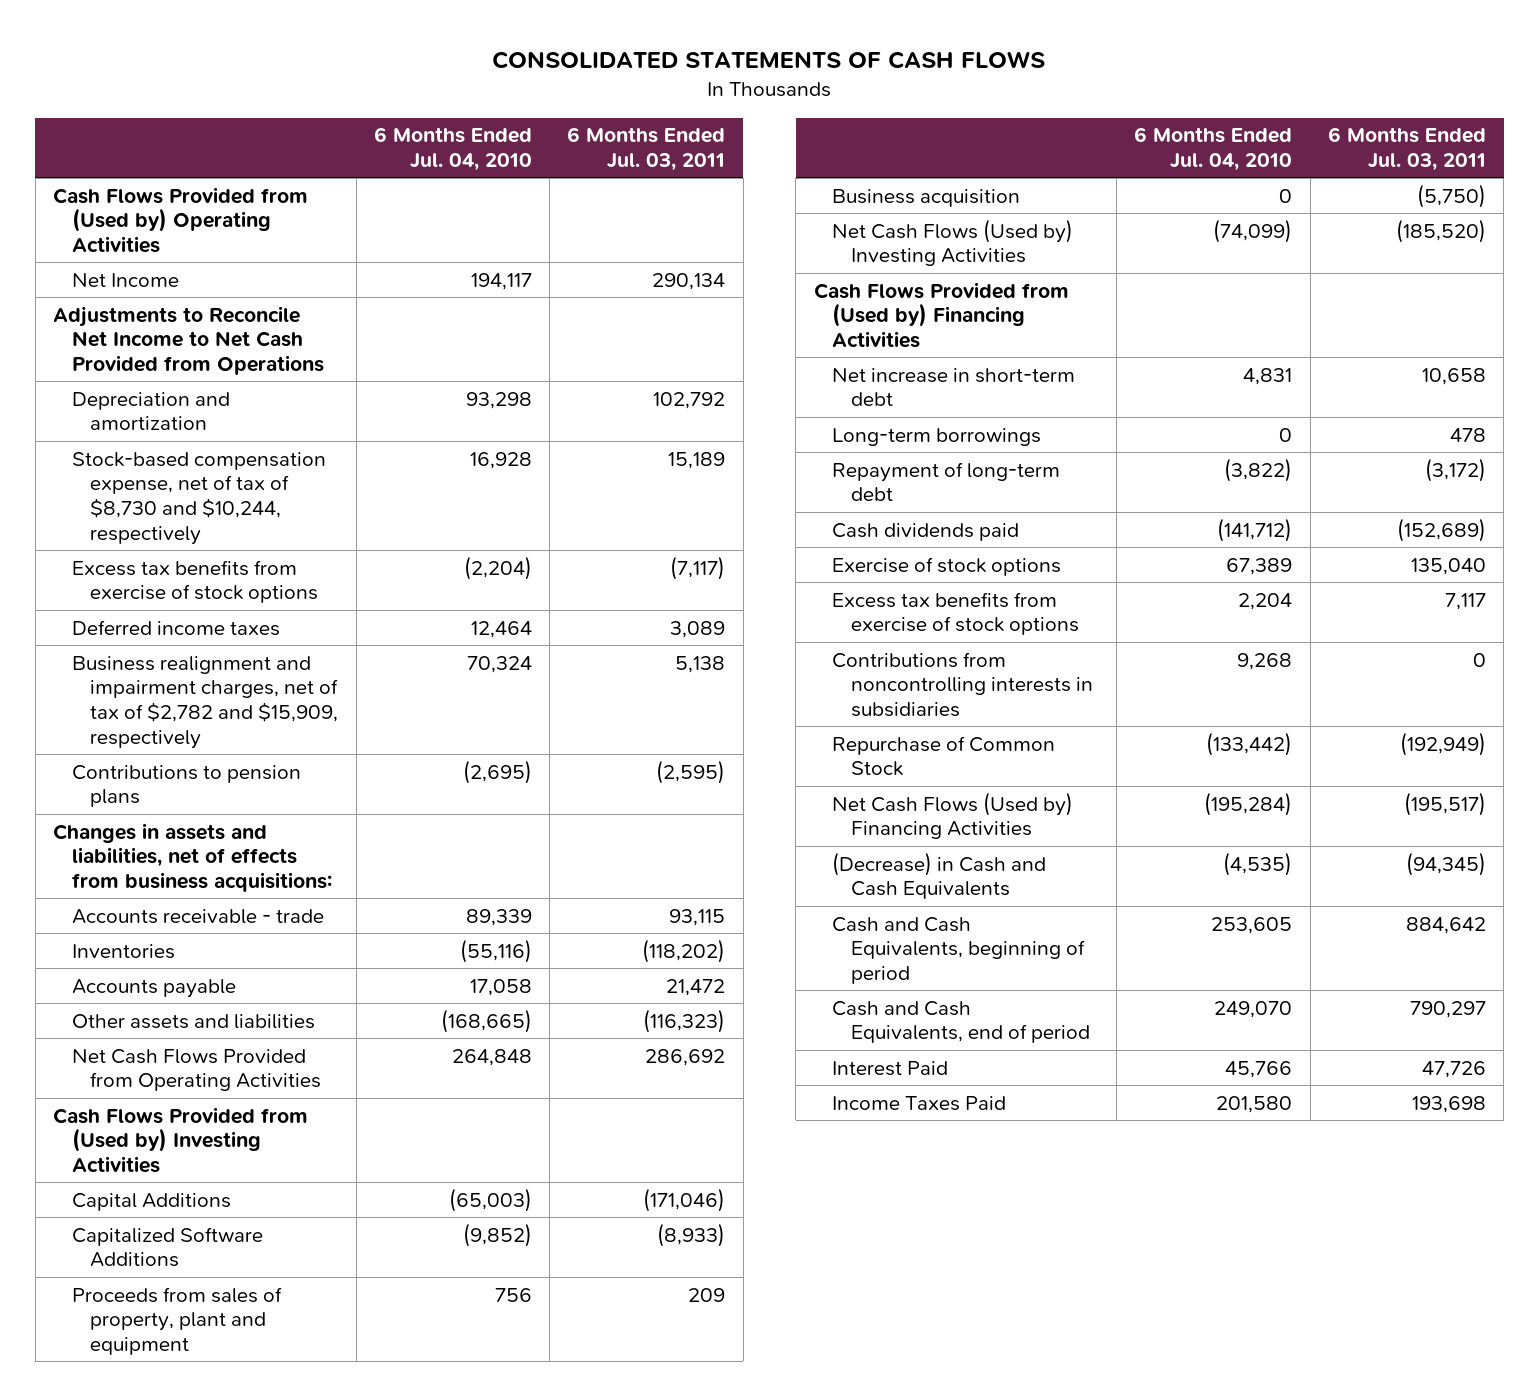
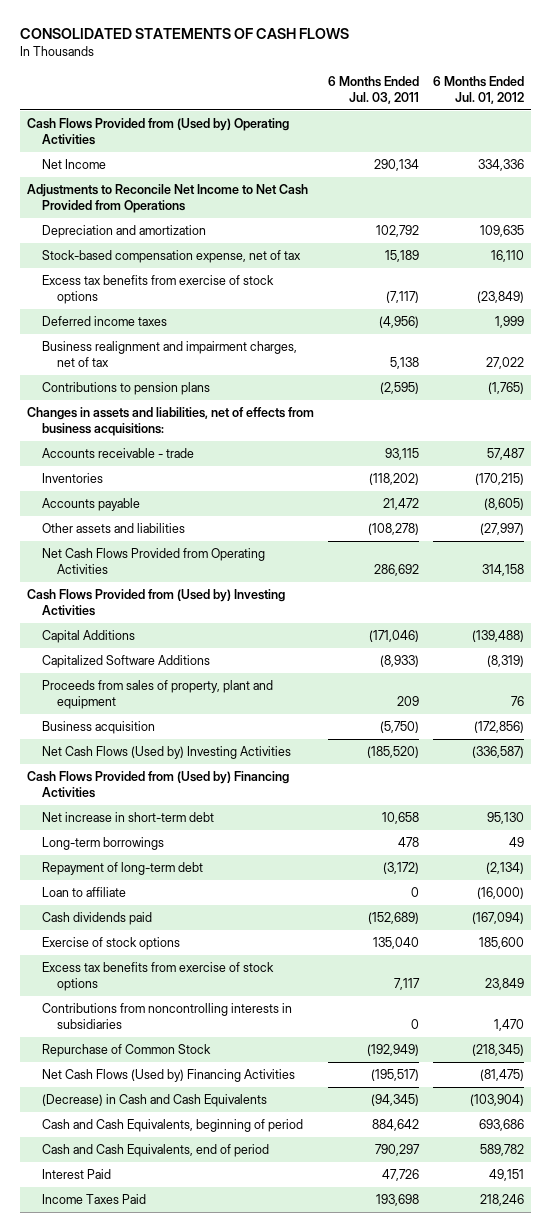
[373,127,532,171] 6 Months Ended Jul. 04, 2010 -> none
none -> [432,75,524,105] 6 Months Ended Jul. 01, 2012
[71,451,326,545] Stock-based compensation expense, net of tax of $8,730 and $10,244, respectively -> [41,249,301,263] Stock-based compensation expense, net of tax
[670,620,726,638] 3,089 -> [378,315,419,328] (4,956)
[71,655,339,749] Business realignment and impairment charges, net of tax of $2,782 and $15,909, respectively -> [41,340,297,368] Business realignment and impairment charges, net of tax
[643,1008,726,1033] (116,323) -> [367,522,419,535] (108,278)
none -> [41,886,126,897] Loan to affiliate

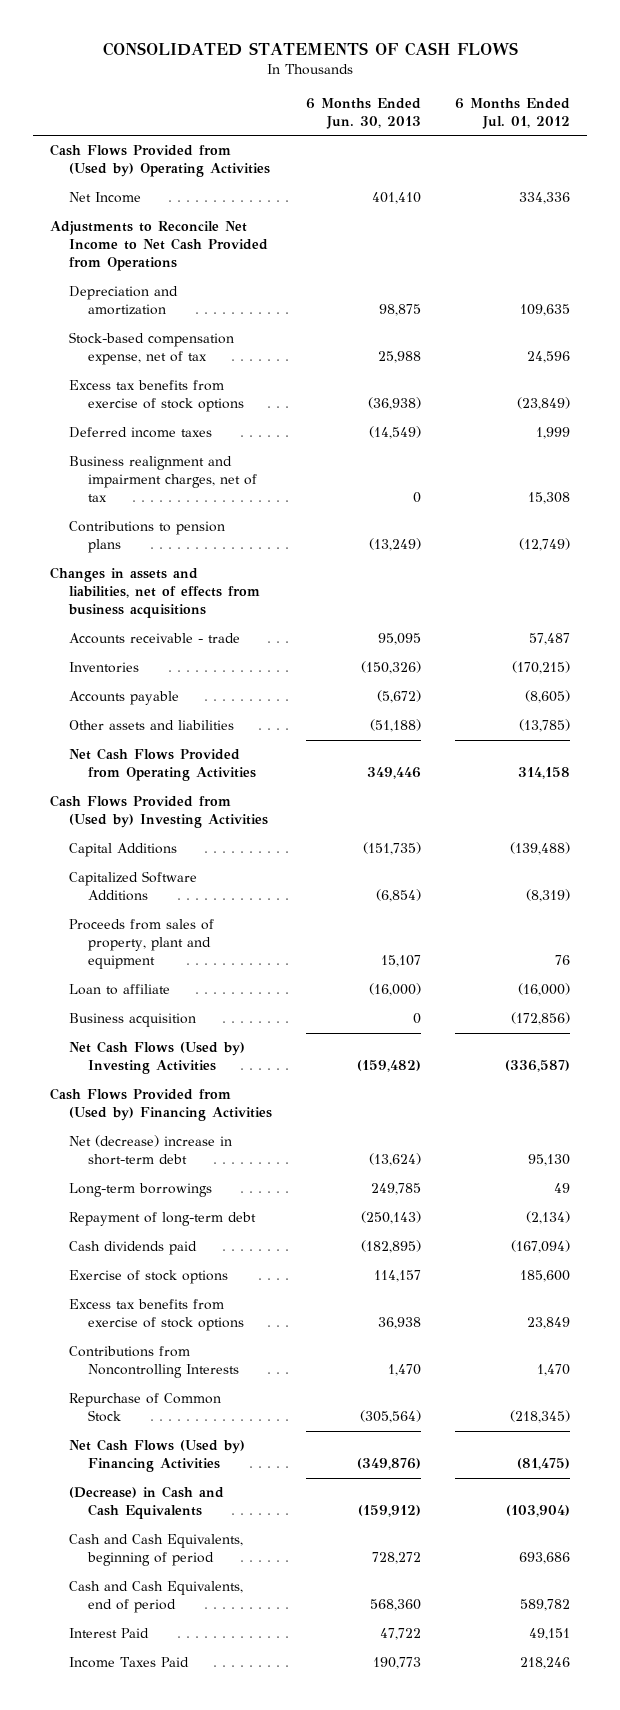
[327,75,419,105] 6 Months Ended Jul. 03, 2011 -> none
none -> [305,97,421,129] 6 Months Ended Jun. 30, 2013
[490,249,524,262] 16,110 -> [527,351,571,364] 24,596
[485,357,524,370] 27,022 -> [528,492,571,505] 15,308
[487,381,524,394] (1,765) -> [519,538,571,552] (12,749)
[26,406,314,437] Changes in assets and liabilities, net of effects from business acquisitions: -> [49,567,260,619] Changes in assets and liabilities, net of effects from business acquisitions
[479,522,524,535] (27,997) -> [519,719,571,733] (13,785)
[41,886,126,897] Loan to affiliate -> [68,984,170,996] Loan to affiliate
[41,811,214,822] Net increase in short-term debt -> [68,1135,232,1166] Net (decrease) increase in short-term debt
[41,1002,292,1030] Contributions from noncontrolling interests in subsidiaries -> [68,1346,240,1379] Contributions from Noncontrolling Interests

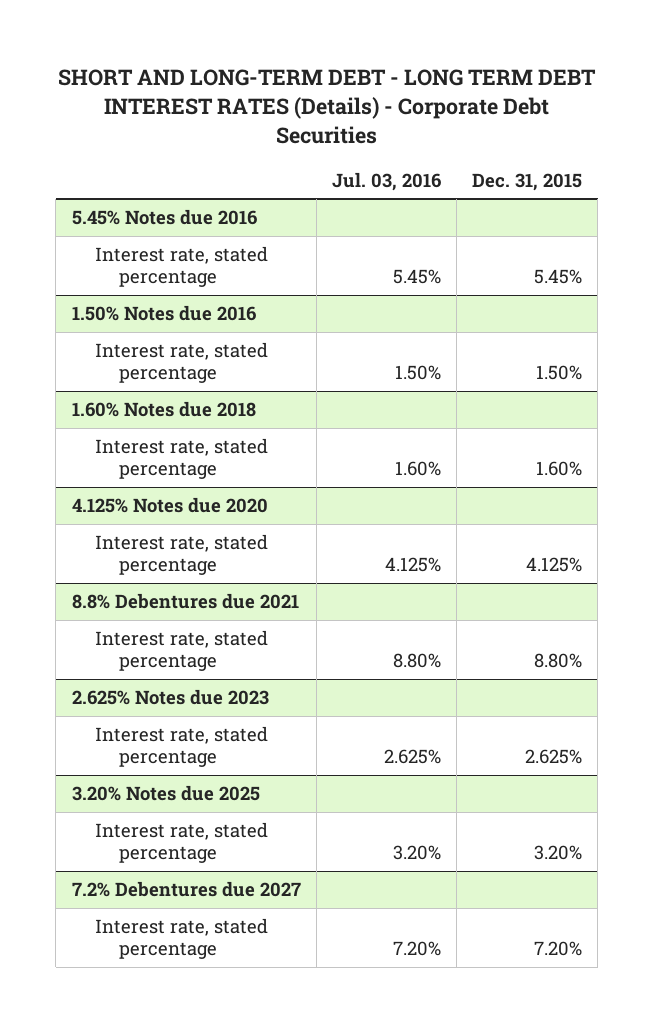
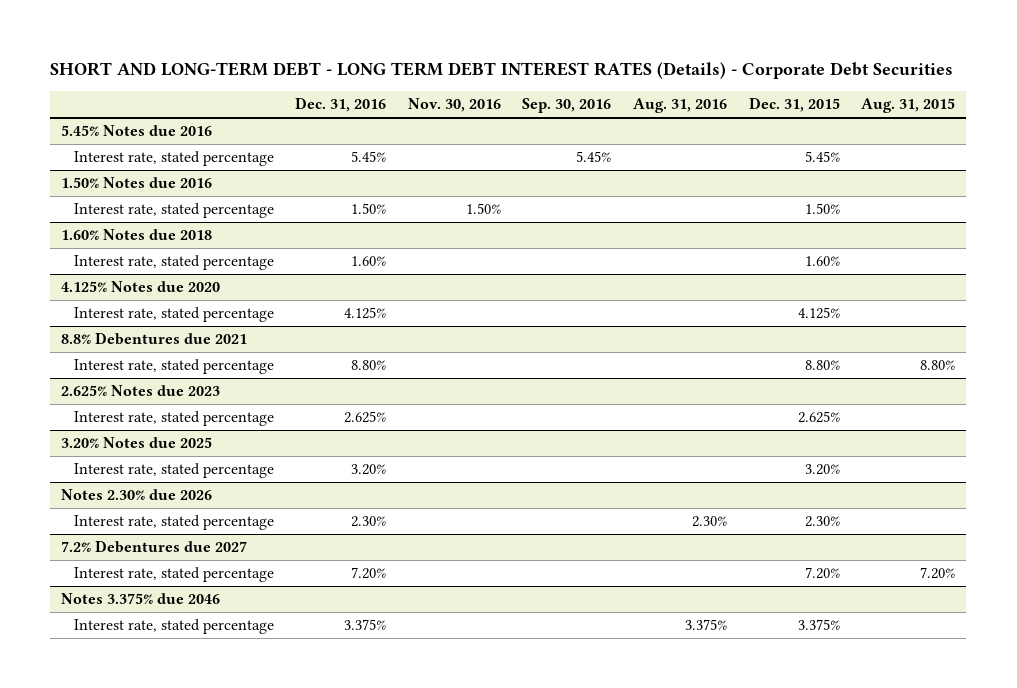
[331,171,441,191] Jul. 03, 2016 -> none
none -> [295,97,387,113] Dec. 31, 2016
none -> [407,98,501,113] Nov. 30, 2016
none -> [522,98,612,114] Sep. 30, 2016
none -> [633,98,728,114] Aug. 31, 2016
none -> [861,98,956,114] Aug. 31, 2015
none -> [61,489,213,501] Notes 2.30% due 2026
none -> [73,515,274,531] Interest rate, stated percentage
none -> [61,593,221,605] Notes 3.375% due 2046
none -> [73,619,274,635] Interest rate, stated percentage

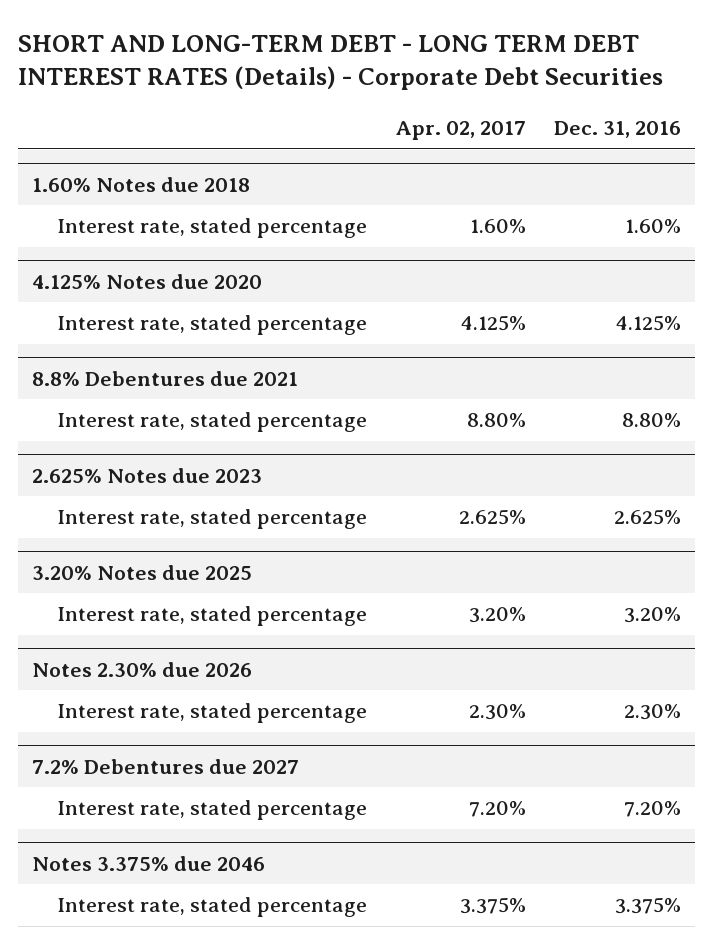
[407,98,501,113] Nov. 30, 2016 -> none
[522,98,612,114] Sep. 30, 2016 -> none
[633,98,728,114] Aug. 31, 2016 -> none
[748,97,840,113] Dec. 31, 2015 -> none
[861,98,956,114] Aug. 31, 2015 -> none
none -> [395,121,526,141] Apr. 02, 2017
[61,125,213,137] 5.45% Notes due 2016 -> none
[73,151,274,167] Interest rate, stated percentage -> none
[61,177,213,189] 1.50% Notes due 2016 -> none
[73,203,274,219] Interest rate, stated percentage -> none

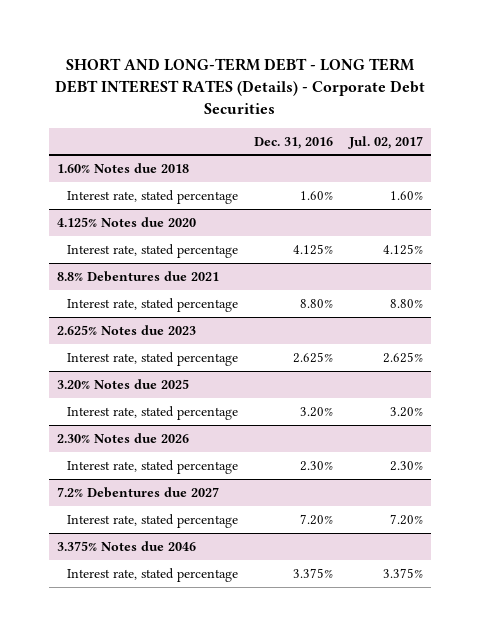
[395,121,526,141] Apr. 02, 2017 -> none
none -> [347,135,423,149] Jul. 02, 2017
[31,661,252,677] Notes 2.30% due 2026 -> [56,432,189,443] 2.30% Notes due 2026
[31,855,265,871] Notes 3.375% due 2046 -> [56,540,196,551] 3.375% Notes due 2046

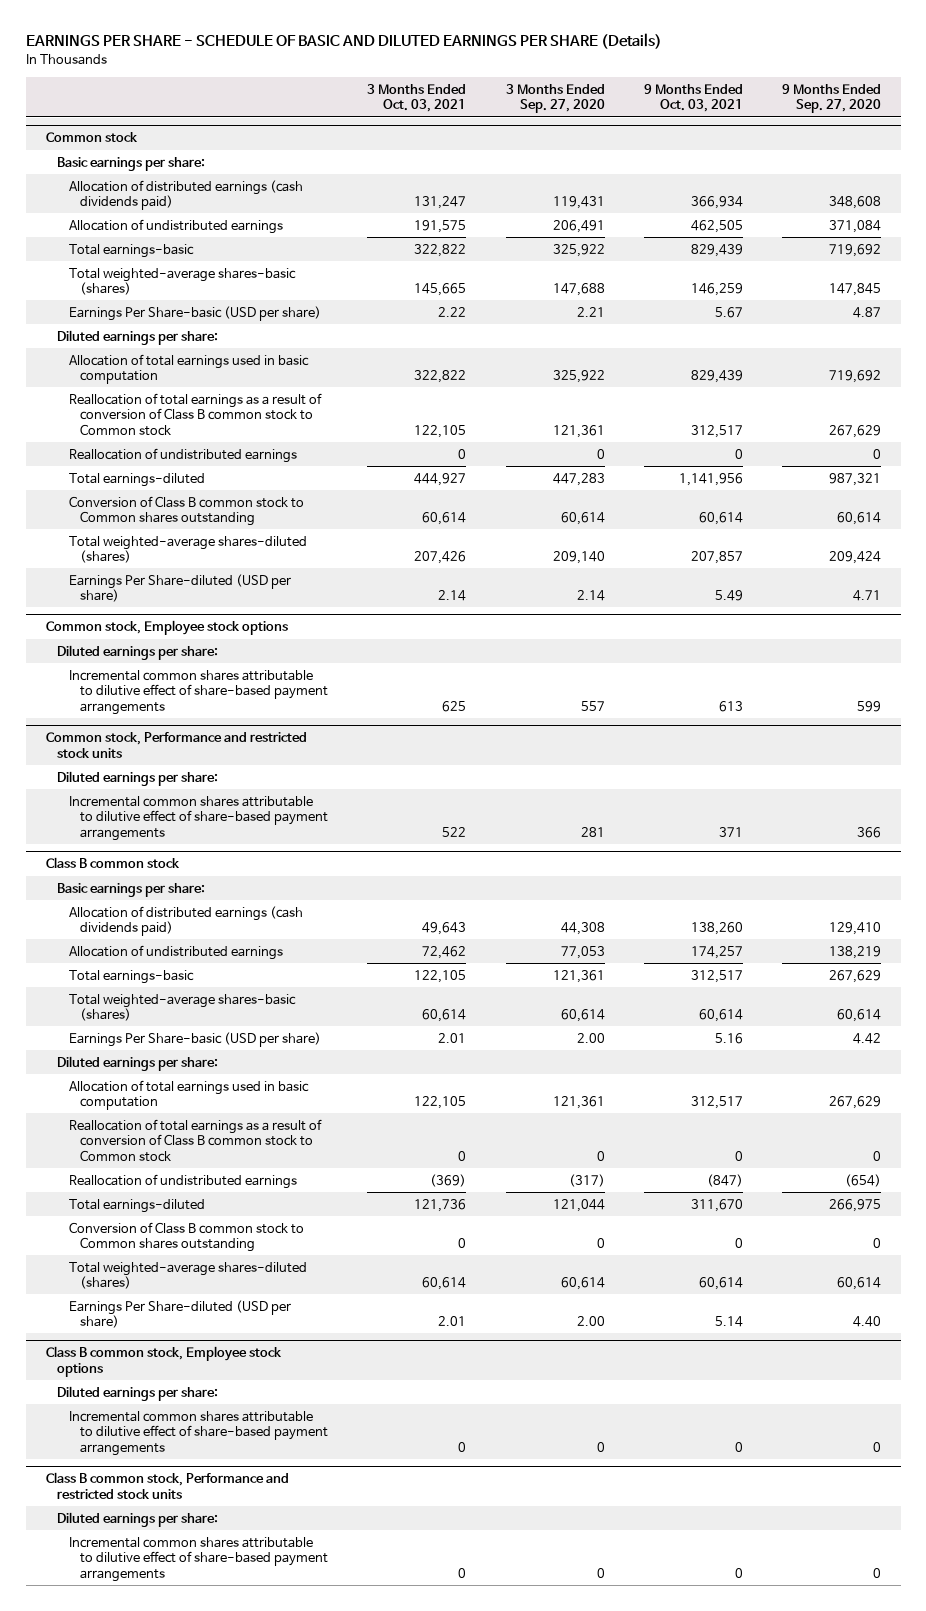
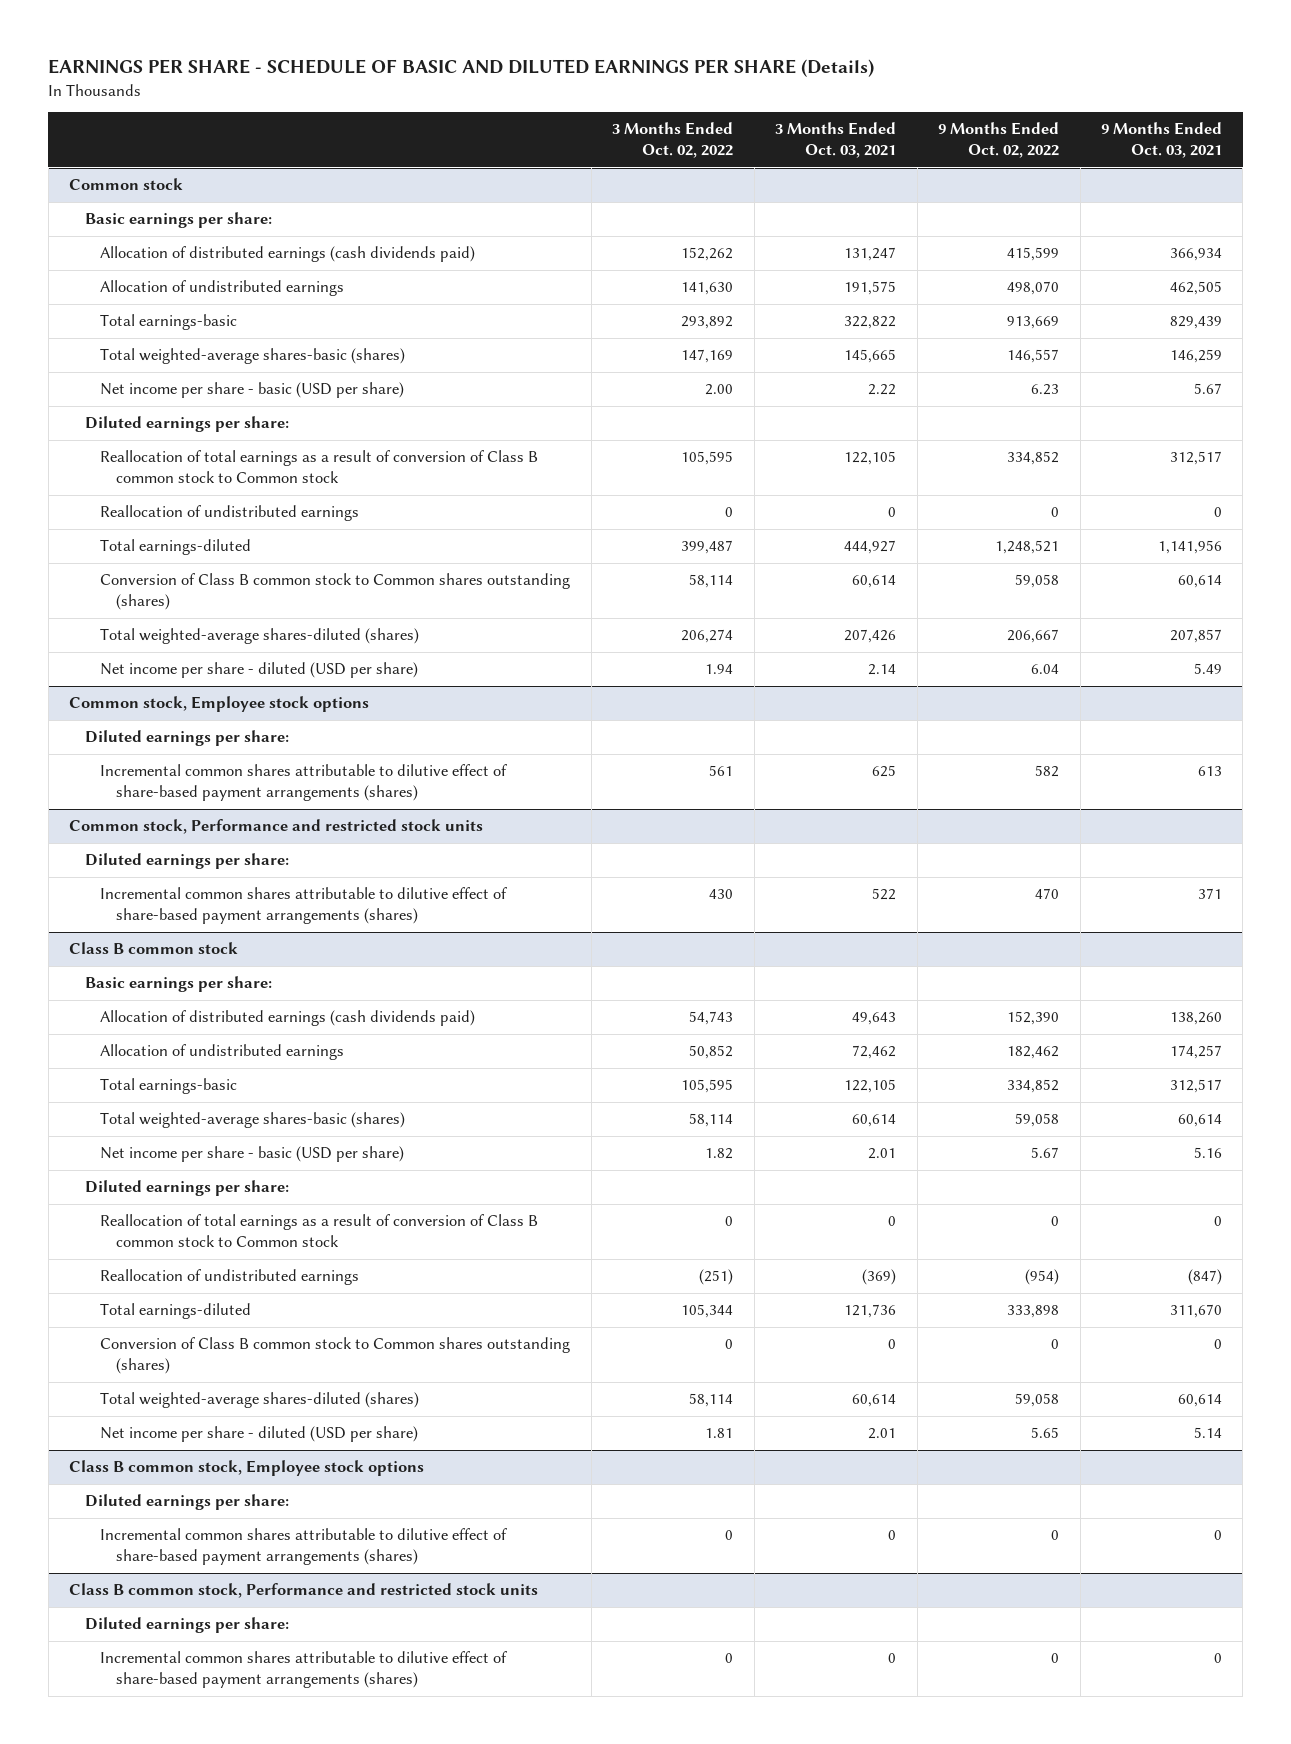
[505,83,605,114] 3 Months Ended Sep. 27, 2020 -> none
[781,83,881,114] 9 Months Ended Sep. 27, 2020 -> none
none -> [612,122,734,159] 3 Months Ended Oct. 02, 2022
none -> [938,122,1060,159] 9 Months Ended Oct. 02, 2022
[68,305,321,321] Earnings Per Share-basic (USD per share) -> [100,382,405,399] Net income per share - basic (USD per share)
[68,353,309,385] Allocation of total earnings used in basic computation -> none
[68,495,304,527] Conversion of Class B common stock to Common shares outstanding -> [100,573,571,611] Conversion of Class B common stock to Common shares outstanding (shares)
[68,573,291,603] Earnings Per Share-diluted (USD per share) -> [100,662,419,679] Net income per share - diluted (USD per share)
[68,669,329,715] Incremental common shares attributable to dilutive effect of share-based payment arrangements -> [100,764,508,802] Incremental common shares attributable to dilutive effect of share-based payment arrangements (shares)
[68,795,329,841] Incremental common shares attributable to dilutive effect of share-based payment arrangements -> [100,887,508,925] Incremental common shares attributable to dilutive effect of share-based payment arrangements (shares)
[68,1031,321,1047] Earnings Per Share-basic (USD per share) -> [100,1146,405,1163] Net income per share - basic (USD per share)
[68,1079,309,1111] Allocation of total earnings used in basic computation -> none
[68,1221,304,1253] Conversion of Class B common stock to Common shares outstanding -> [100,1337,571,1375] Conversion of Class B common stock to Common shares outstanding (shares)
[68,1299,291,1329] Earnings Per Share-diluted (USD per share) -> [100,1426,419,1443] Net income per share - diluted (USD per share)
[68,1410,329,1456] Incremental common shares attributable to dilutive effect of share-based payment arrangements -> [100,1528,508,1566] Incremental common shares attributable to dilutive effect of share-based payment arrangements (shares)
[68,1536,329,1582] Incremental common shares attributable to dilutive effect of share-based payment arrangements -> [100,1651,508,1689] Incremental common shares attributable to dilutive effect of share-based payment arrangements (shares)

